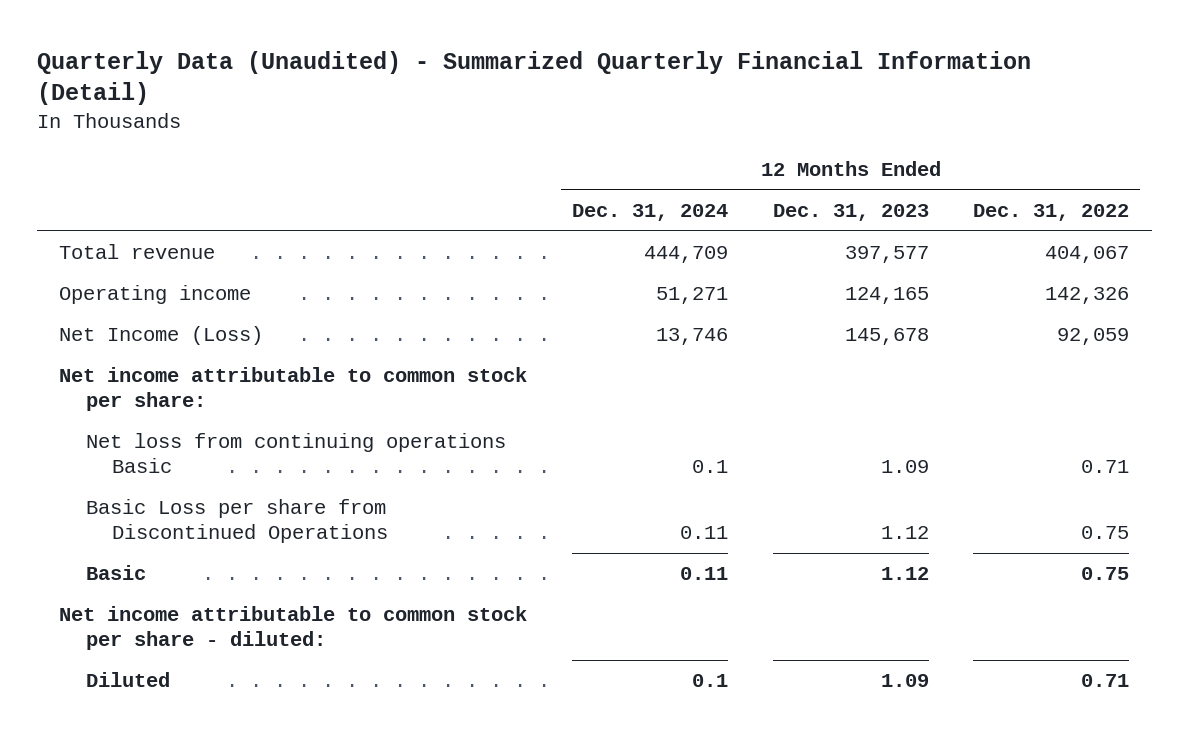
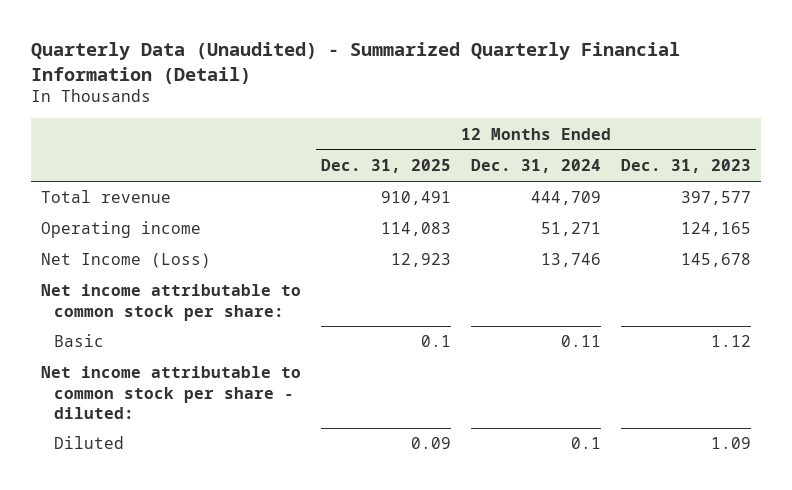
[973,203,1130,221] Dec. 31, 2022 -> none
none -> [320,159,451,174] Dec. 31, 2025
[85,433,506,474] Net loss from continuing operations Basic -> none
[85,499,389,544] Basic Loss per share from Discontinued Operations -> none

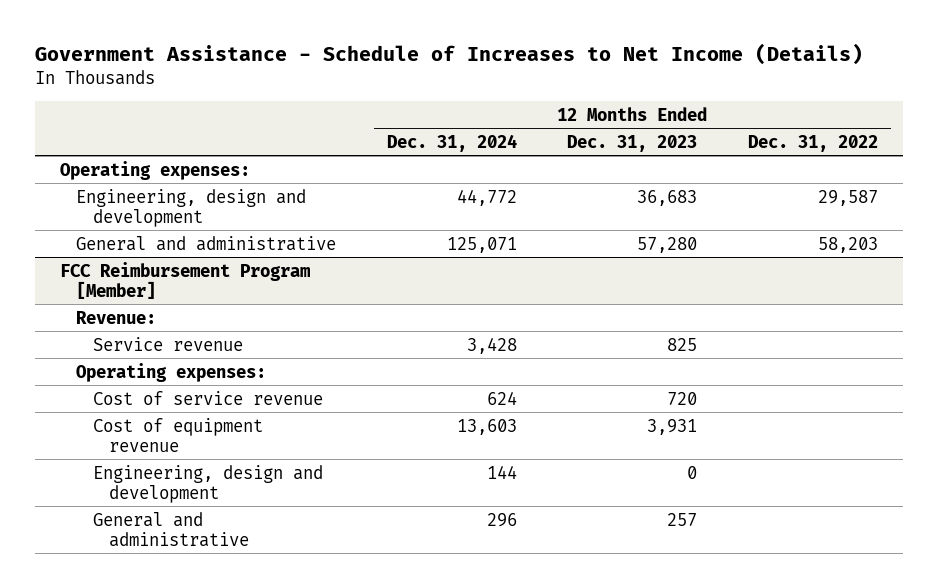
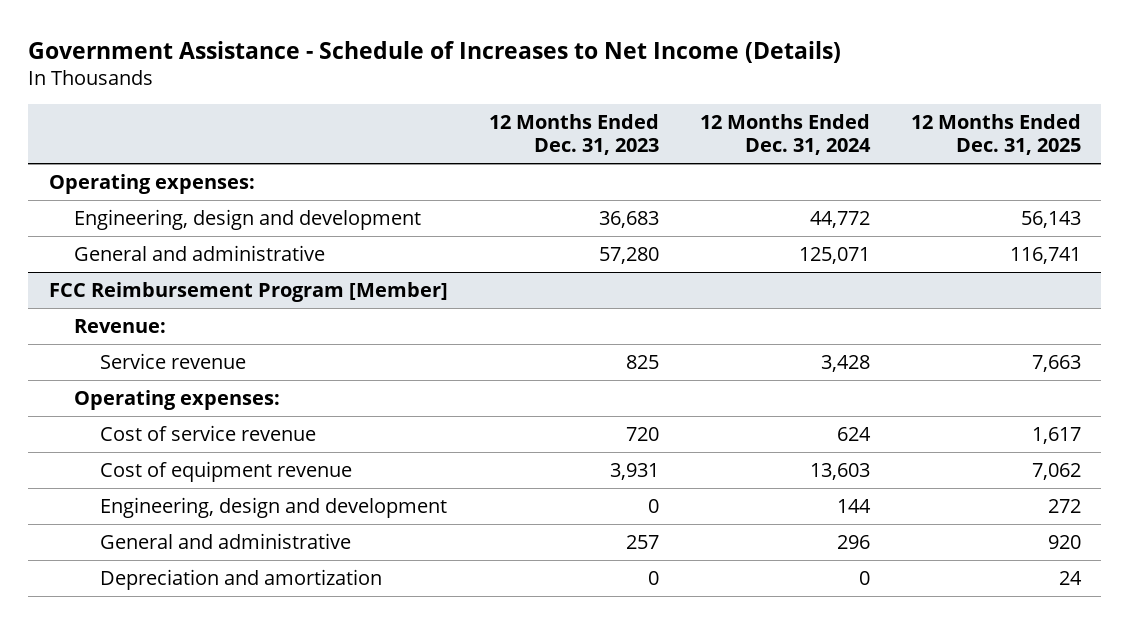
[748,134,879,152] Dec. 31, 2022 -> none
none -> [910,114,1081,156] 12 Months Ended Dec. 31, 2025
none -> [100,569,383,591] Depreciation and amortization

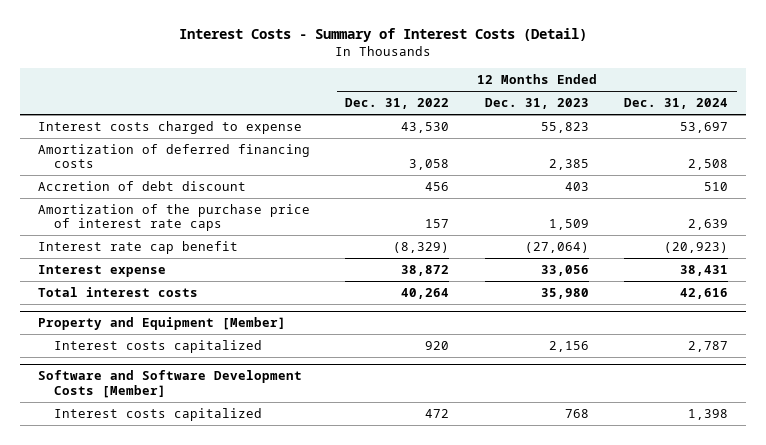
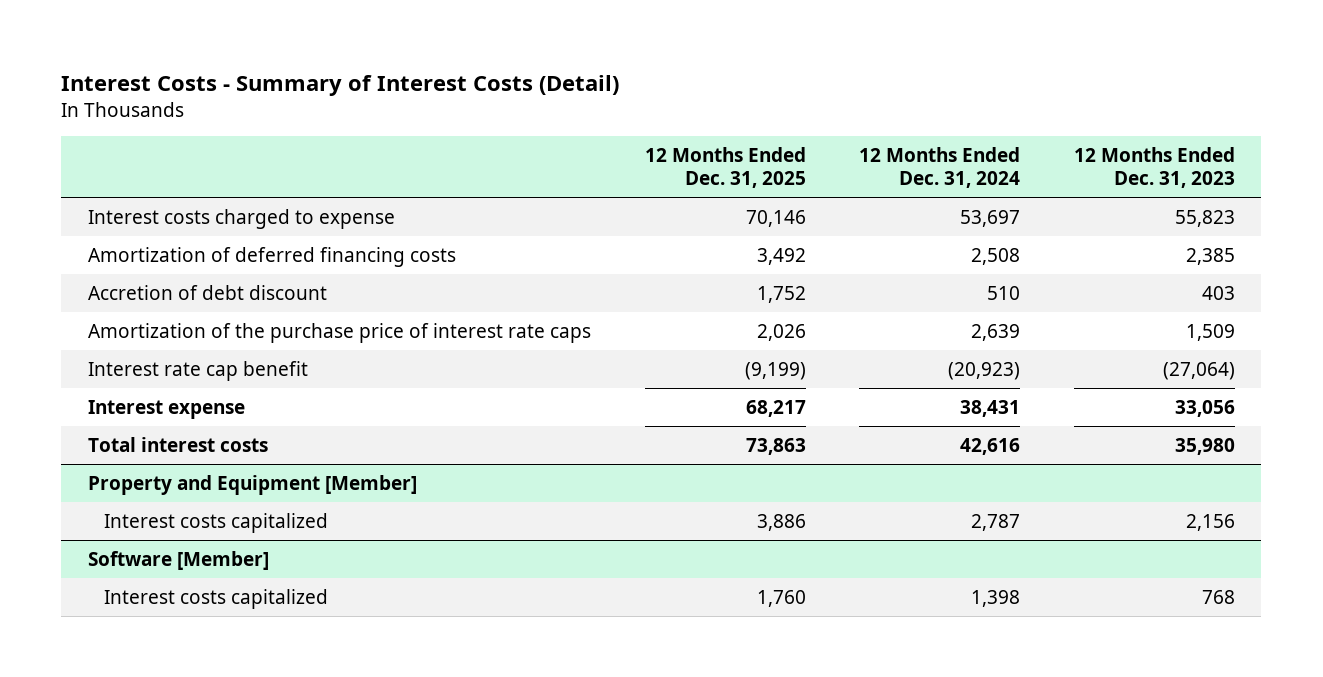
[345,98,450,110] Dec. 31, 2022 -> none
none -> [644,147,806,189] 12 Months Ended Dec. 31, 2025
[38,370,303,398] Software and Software Development Costs [Member] -> [88,551,270,571] Software [Member]

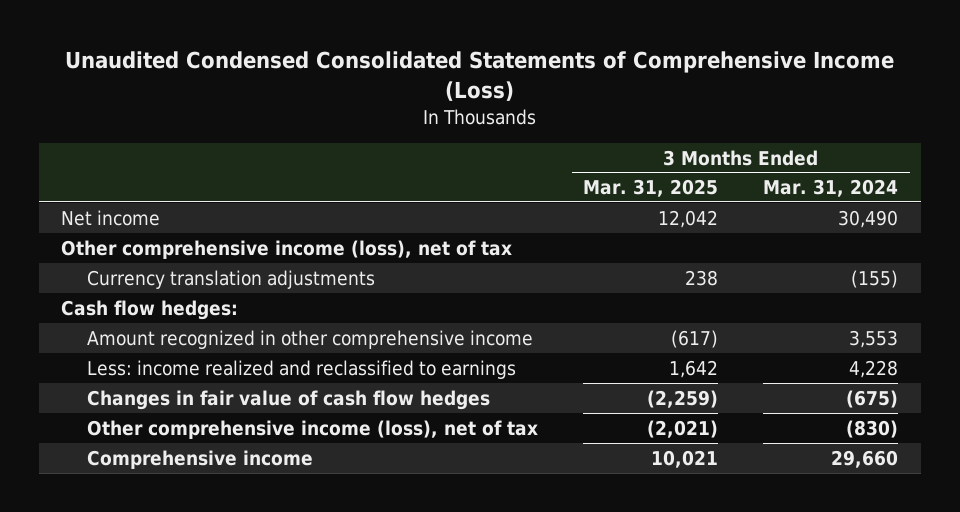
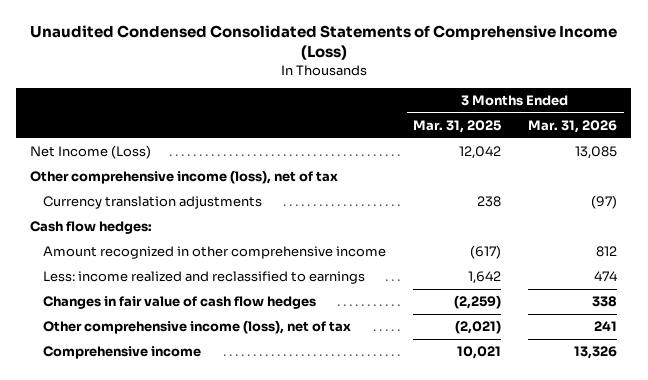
[763,179,899,198] Mar. 31, 2024 -> none
none -> [528,120,618,134] Mar. 31, 2026
[61,209,161,226] Net income -> [30,145,152,160] Net Income (Loss)

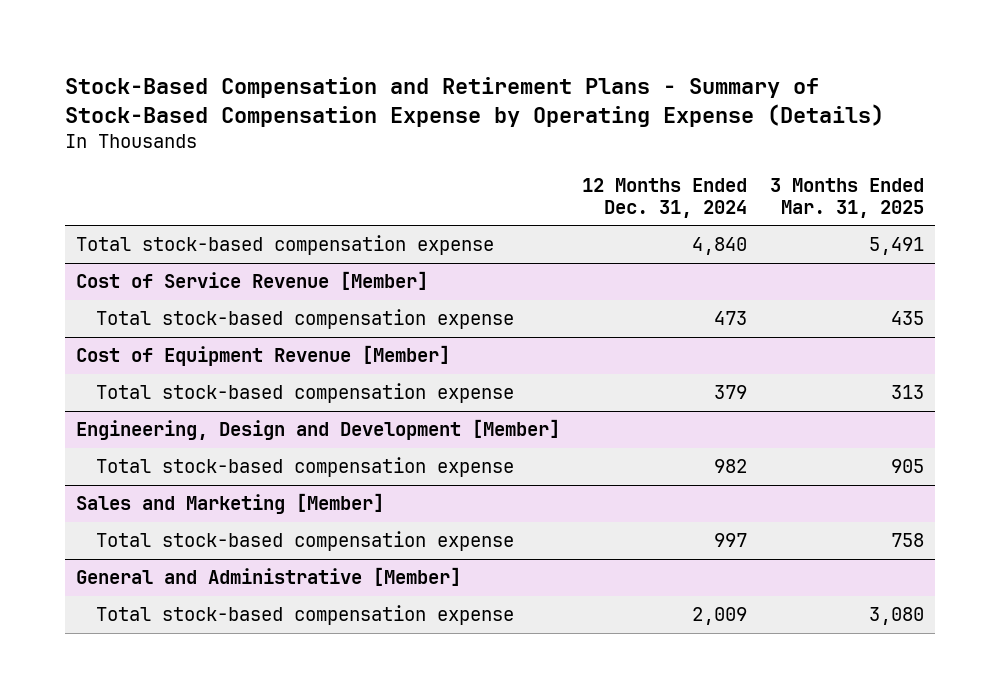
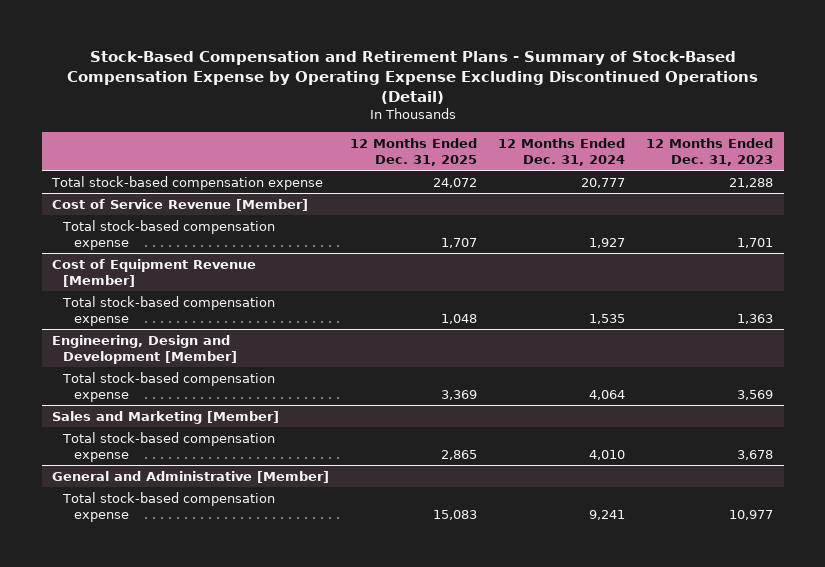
[64,76,884,127] Stock-Based Compensation and Retirement Plans - Summary of Stock-Based Compensation Expense by Operating Expense (Details) -> [66,50,758,104] Stock-Based Compensation and Retirement Plans - Summary of Stock-Based Compensation Expense by Operating Expense Excluding Discontinued Operations (Detail)
[769,177,924,218] 3 Months Ended Mar. 31, 2025 -> none
none -> [350,138,478,166] 12 Months Ended Dec. 31, 2025
none -> [646,138,774,166] 12 Months Ended Dec. 31, 2023
[692,237,748,256] 4,840 -> [581,177,626,188] 20,777
[714,311,748,326] 473 -> [589,237,626,248] 1,927
[714,385,748,400] 379 -> [589,313,626,324] 1,535
[714,459,748,474] 982 -> [589,389,626,400] 4,064
[714,533,748,548] 997 -> [589,449,626,460] 4,010
[692,607,748,626] 2,009 -> [589,509,626,520] 9,241

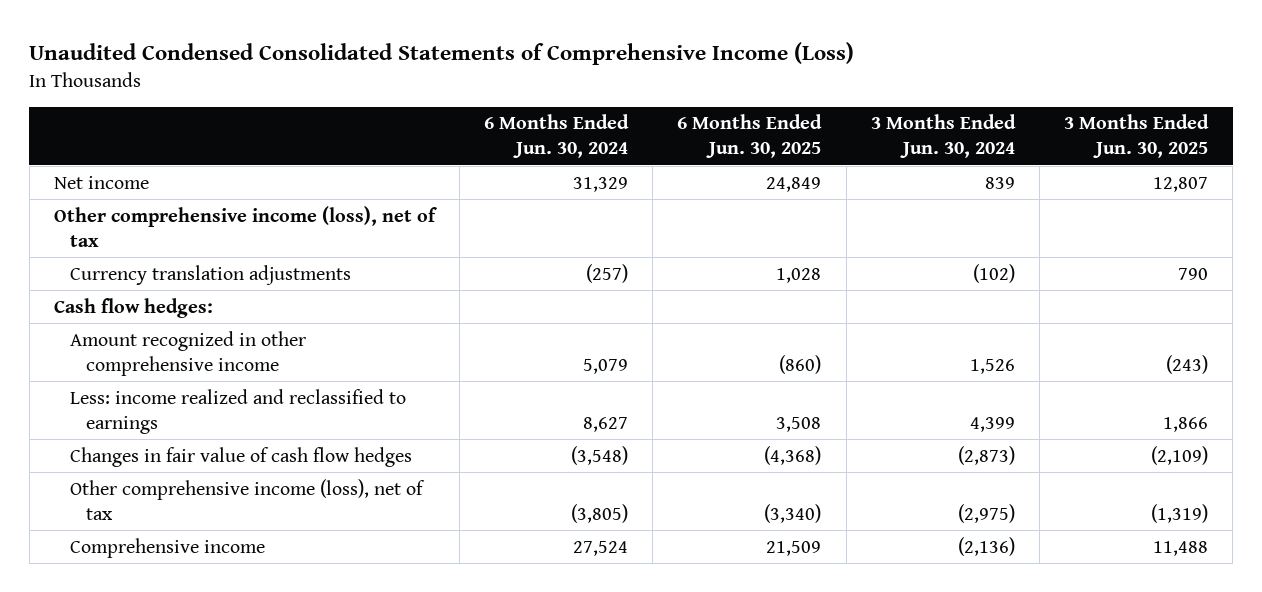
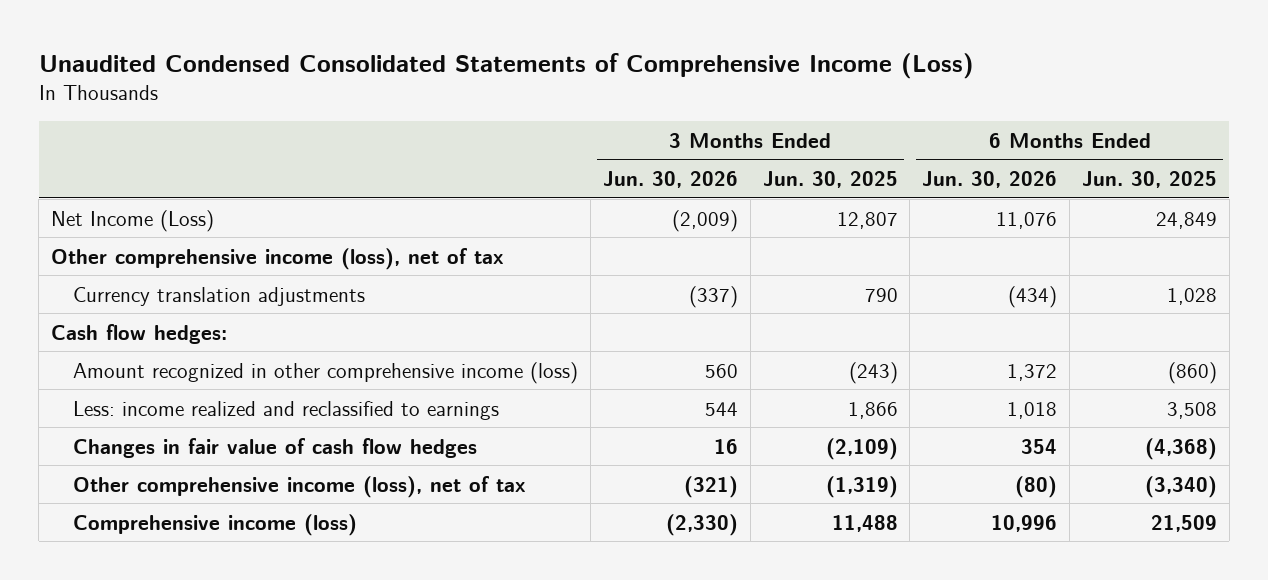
[484,114,630,159] 6 Months Ended Jun. 30, 2024 -> none
[870,114,1016,159] 3 Months Ended Jun. 30, 2024 -> none
none -> [602,171,738,189] Jun. 30, 2026
none -> [922,171,1058,189] Jun. 30, 2026
[53,175,149,189] Net income -> [51,209,215,232] Net Income (Loss)
[69,330,306,376] Amount recognized in other comprehensive income -> [73,361,579,384] Amount recognized in other comprehensive income (loss)
[69,537,265,558] Comprehensive income -> [73,513,358,536] Comprehensive income (loss)

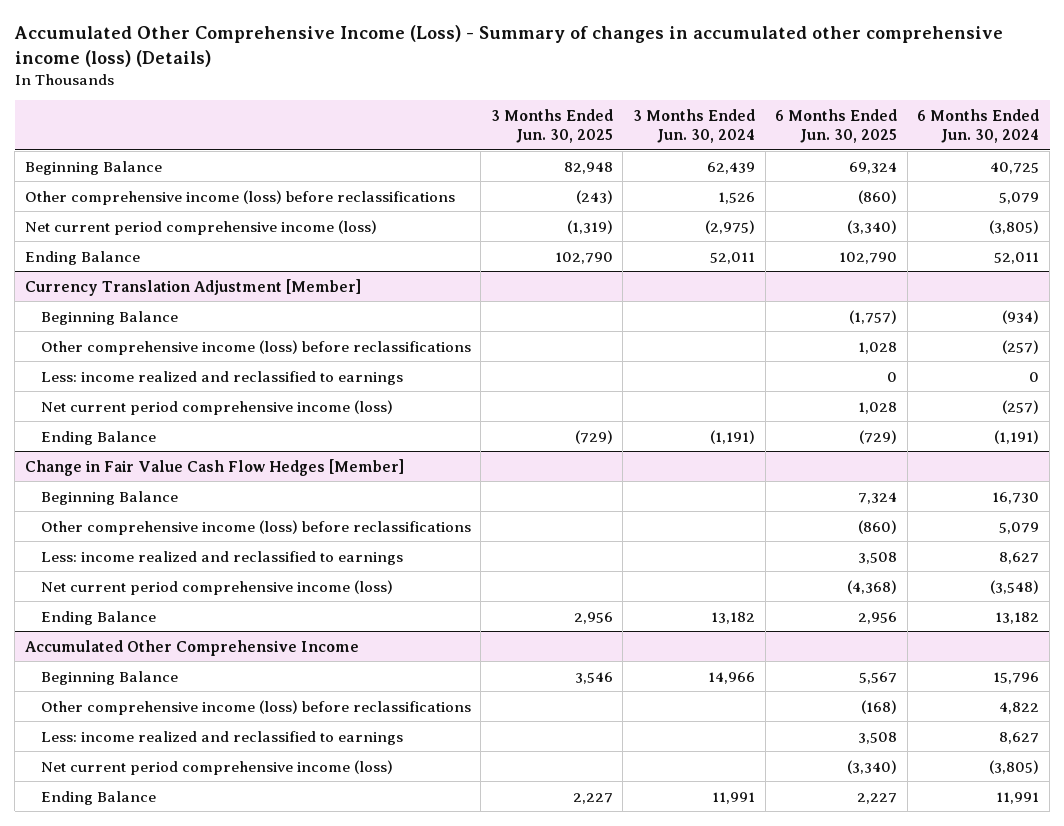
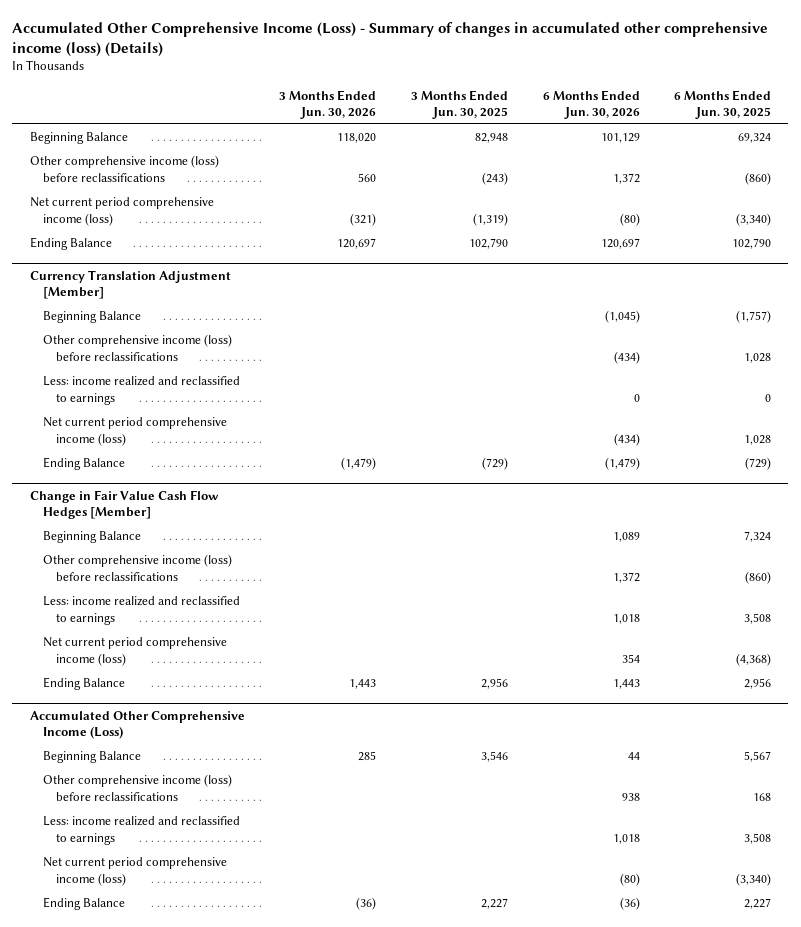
[632,109,755,144] 3 Months Ended Jun. 30, 2024 -> none
[917,109,1040,144] 6 Months Ended Jun. 30, 2024 -> none
none -> [279,89,377,120] 3 Months Ended Jun. 30, 2026
none -> [542,89,640,120] 6 Months Ended Jun. 30, 2026
[25,639,360,656] Accumulated Other Comprehensive Income -> [29,710,245,740] Accumulated Other Comprehensive Income (Loss)
[861,699,898,714] (168) -> [753,792,772,801] 168

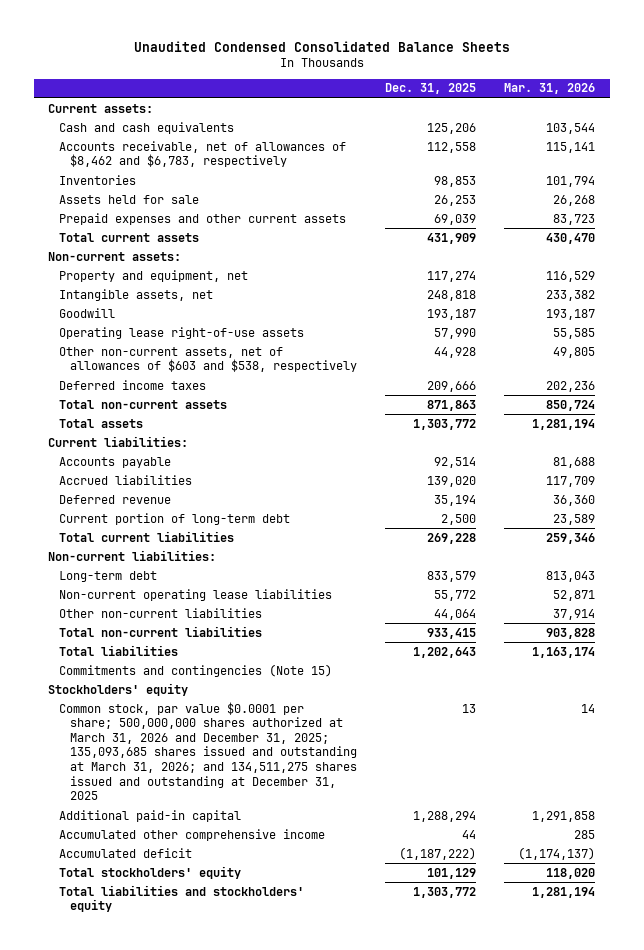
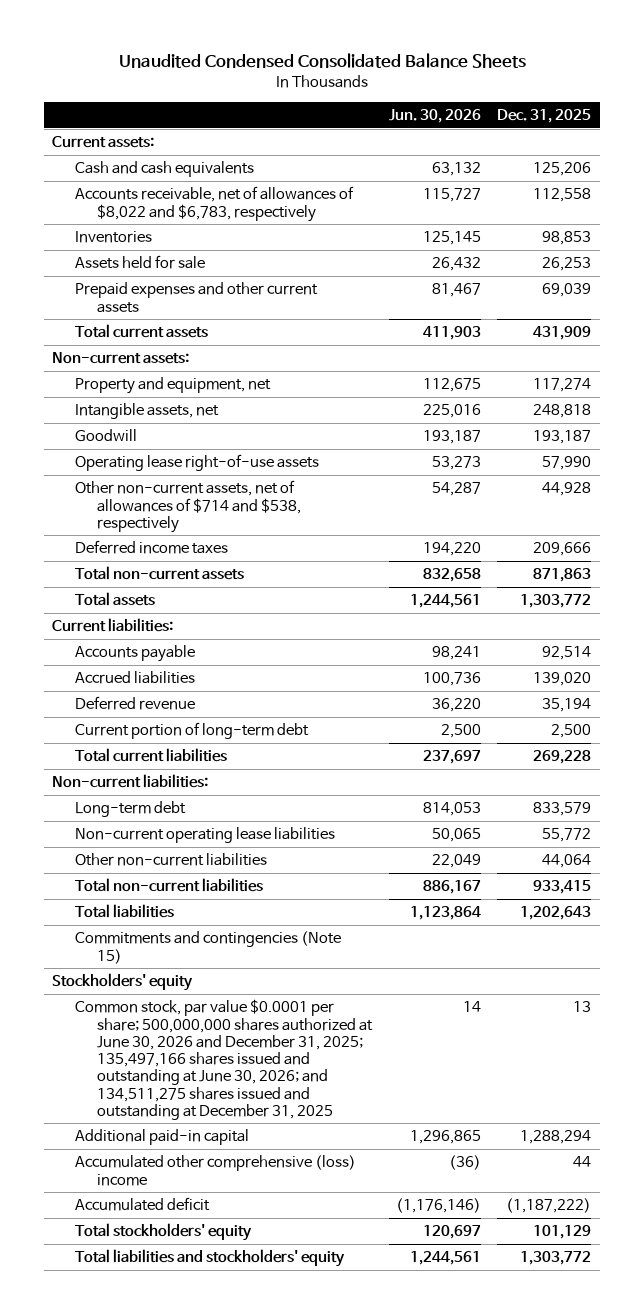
[504,83,596,95] Mar. 31, 2026 -> none
none -> [388,109,481,124] Jun. 30, 2026
[59,140,347,168] Accounts receivable, net of allowances of $8,462 and $6,783, respectively -> [74,186,354,222] Accounts receivable, net of allowances of $8,022 and $6,783, respectively
[59,346,357,373] Other non-current assets, net of allowances of $603 and $538, respectively -> [74,480,302,533] Other non-current assets, net of allowances of $714 and $538, respectively
[59,701,357,801] Common stock, par value $0.0001 per share; 500,000,000 shares authorized at March 31, 2026 and December 31, 2025; 135,093,685 shares issued and outstanding at March 31, 2026; and 134,511,275 shares issued and outstanding at December 31, 2025 -> [74,999,374,1120] Common stock, par value $0.0001 per share; 500,000,000 shares authorized at June 30, 2026 and December 31, 2025; 135,497,166 shares issued and outstanding at June 30, 2026; and 134,511,275 shares issued and outstanding at December 31, 2025
[59,828,326,841] Accumulated other comprehensive income -> [74,1155,356,1186] Accumulated other comprehensive (loss) income

